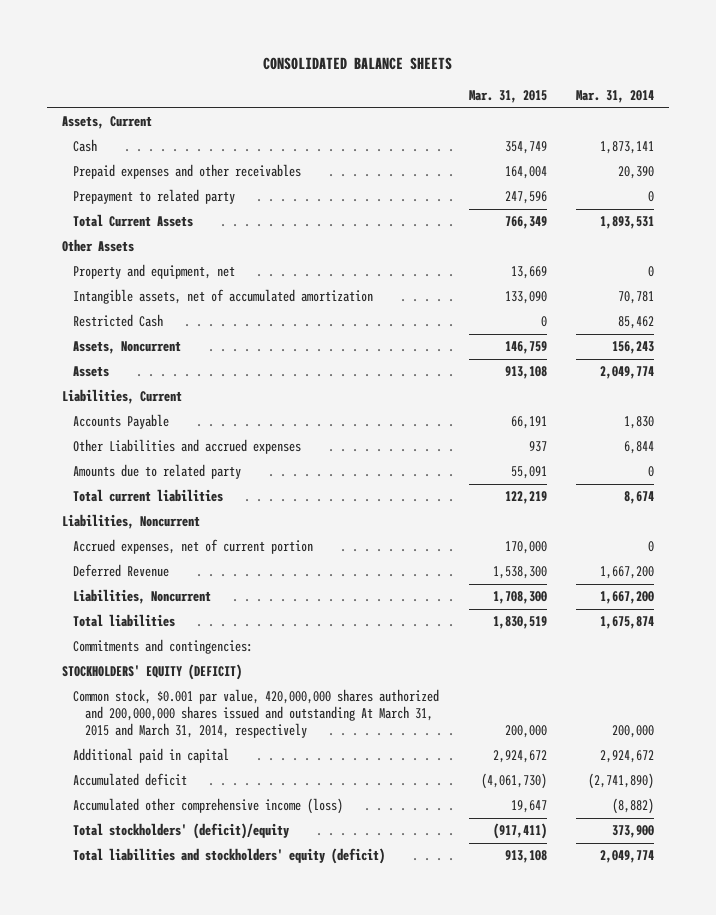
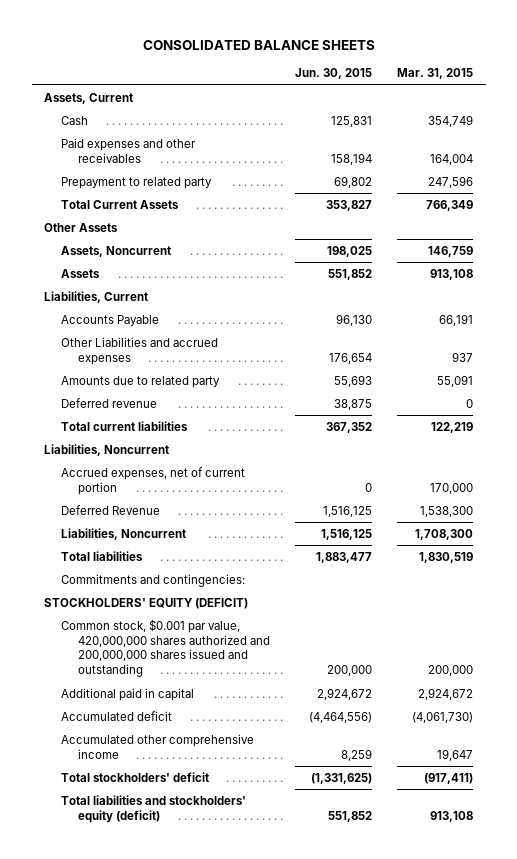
[576,90,655,104] Mar. 31, 2014 -> none
none -> [295,68,373,80] Jun. 30, 2015
[73,164,302,180] Prepaid expenses and other receivables -> [61,137,197,163] Paid expenses and other receivables
[73,264,236,280] Property and equipment, net -> none
[73,289,374,305] Intangible assets, net of accumulated amortization -> none
[73,314,164,328] Restricted Cash -> none
none -> [61,397,158,408] Deferred revenue
[73,689,440,739] Common stock, $0.001 par value, 420,000,000 shares authorized and 200,000,000 shares issued and outstanding At March 31, 2015 and March 31, 2014, respectively -> [61,618,271,678] Common stock, $0.001 par value, 420,000,000 shares authorized and 200,000,000 shares issued and outstanding
[73,798,344,815] Accumulated other comprehensive income (loss) -> [61,733,255,759] Accumulated other comprehensive income
[73,823,290,840] Total stockholders' (deficit)/equity -> [61,771,210,782] Total stockholders' deficit

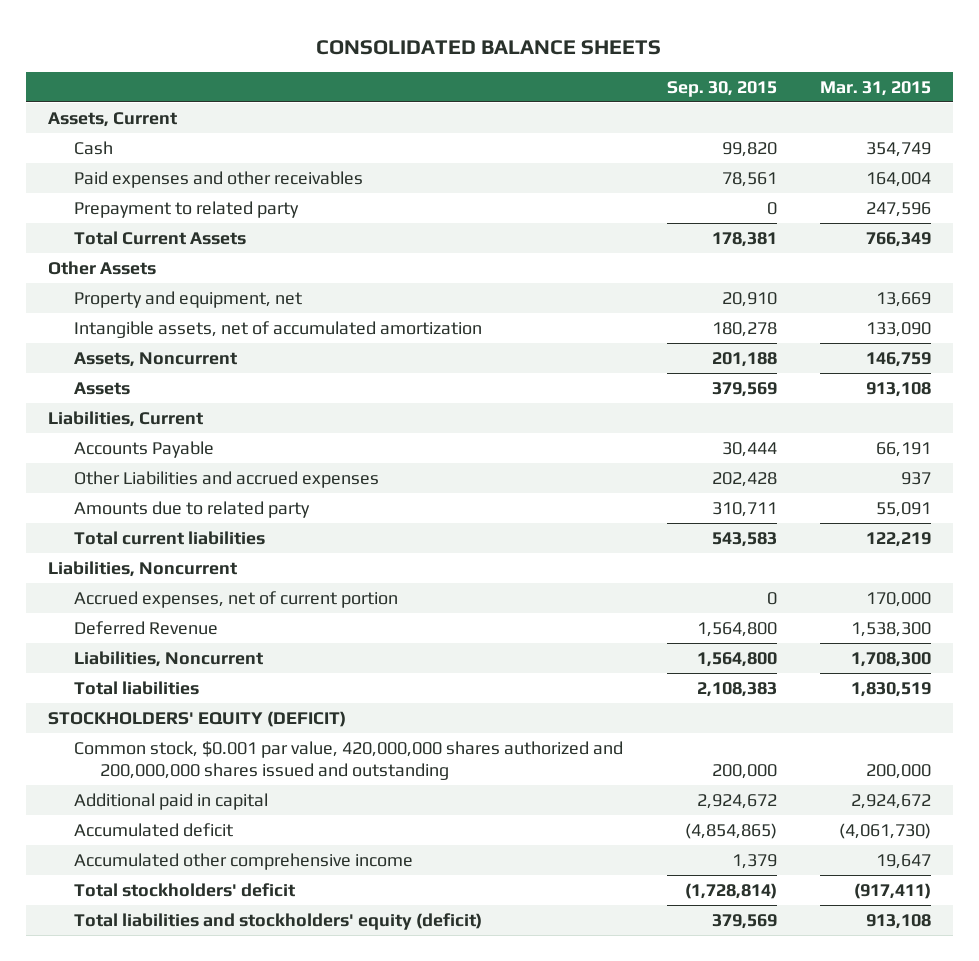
[295,68,373,80] Jun. 30, 2015 -> none
none -> [666,80,777,97] Sep. 30, 2015
none -> [74,290,303,308] Property and equipment, net
none -> [74,320,483,338] Intangible assets, net of accumulated amortization
[61,397,158,408] Deferred revenue -> none
[61,573,246,587] Commitments and contingencies: -> none

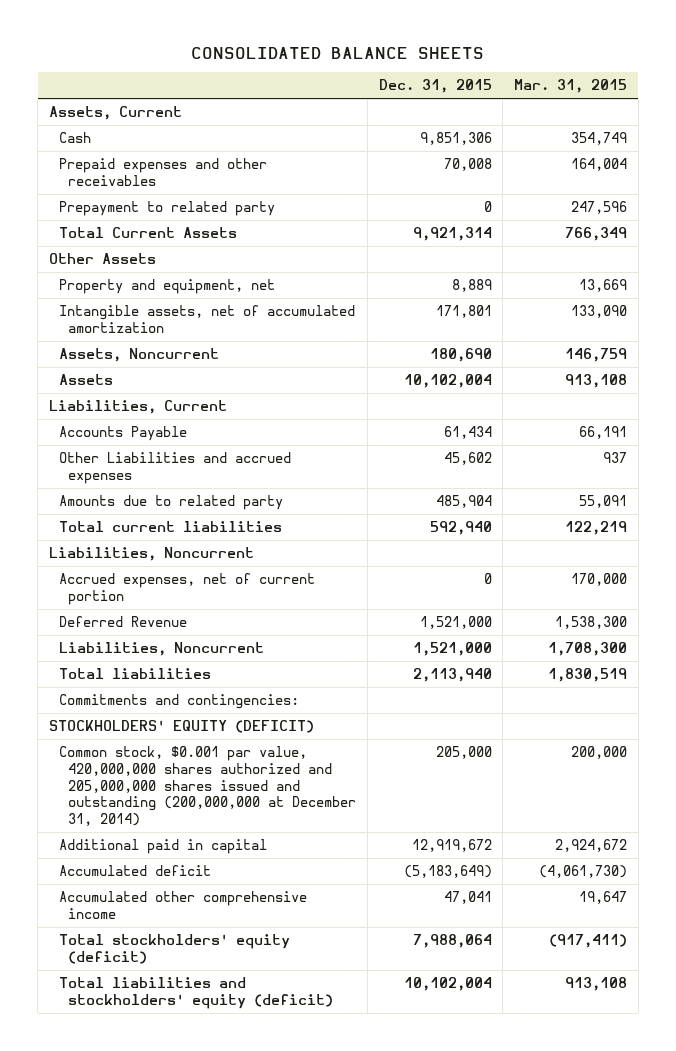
[666,80,777,97] Sep. 30, 2015 -> none
none -> [378,79,492,94] Dec. 31, 2015
[74,170,364,188] Paid expenses and other receivables -> [58,158,267,186] Prepaid expenses and other receivables
none -> [58,694,299,710] Commitments and contingencies:
[74,740,624,781] Common stock, $0.001 par value, 420,000,000 shares authorized and 200,000,000 shares issued and outstanding -> [58,746,357,826] Common stock, $0.001 par value, 420,000,000 shares authorized and 205,000,000 shares issued and outstanding (200,000,000 at December 31, 2014)
[74,882,296,897] Total stockholders' deficit -> [58,934,290,964] Total stockholders' equity (deficit)

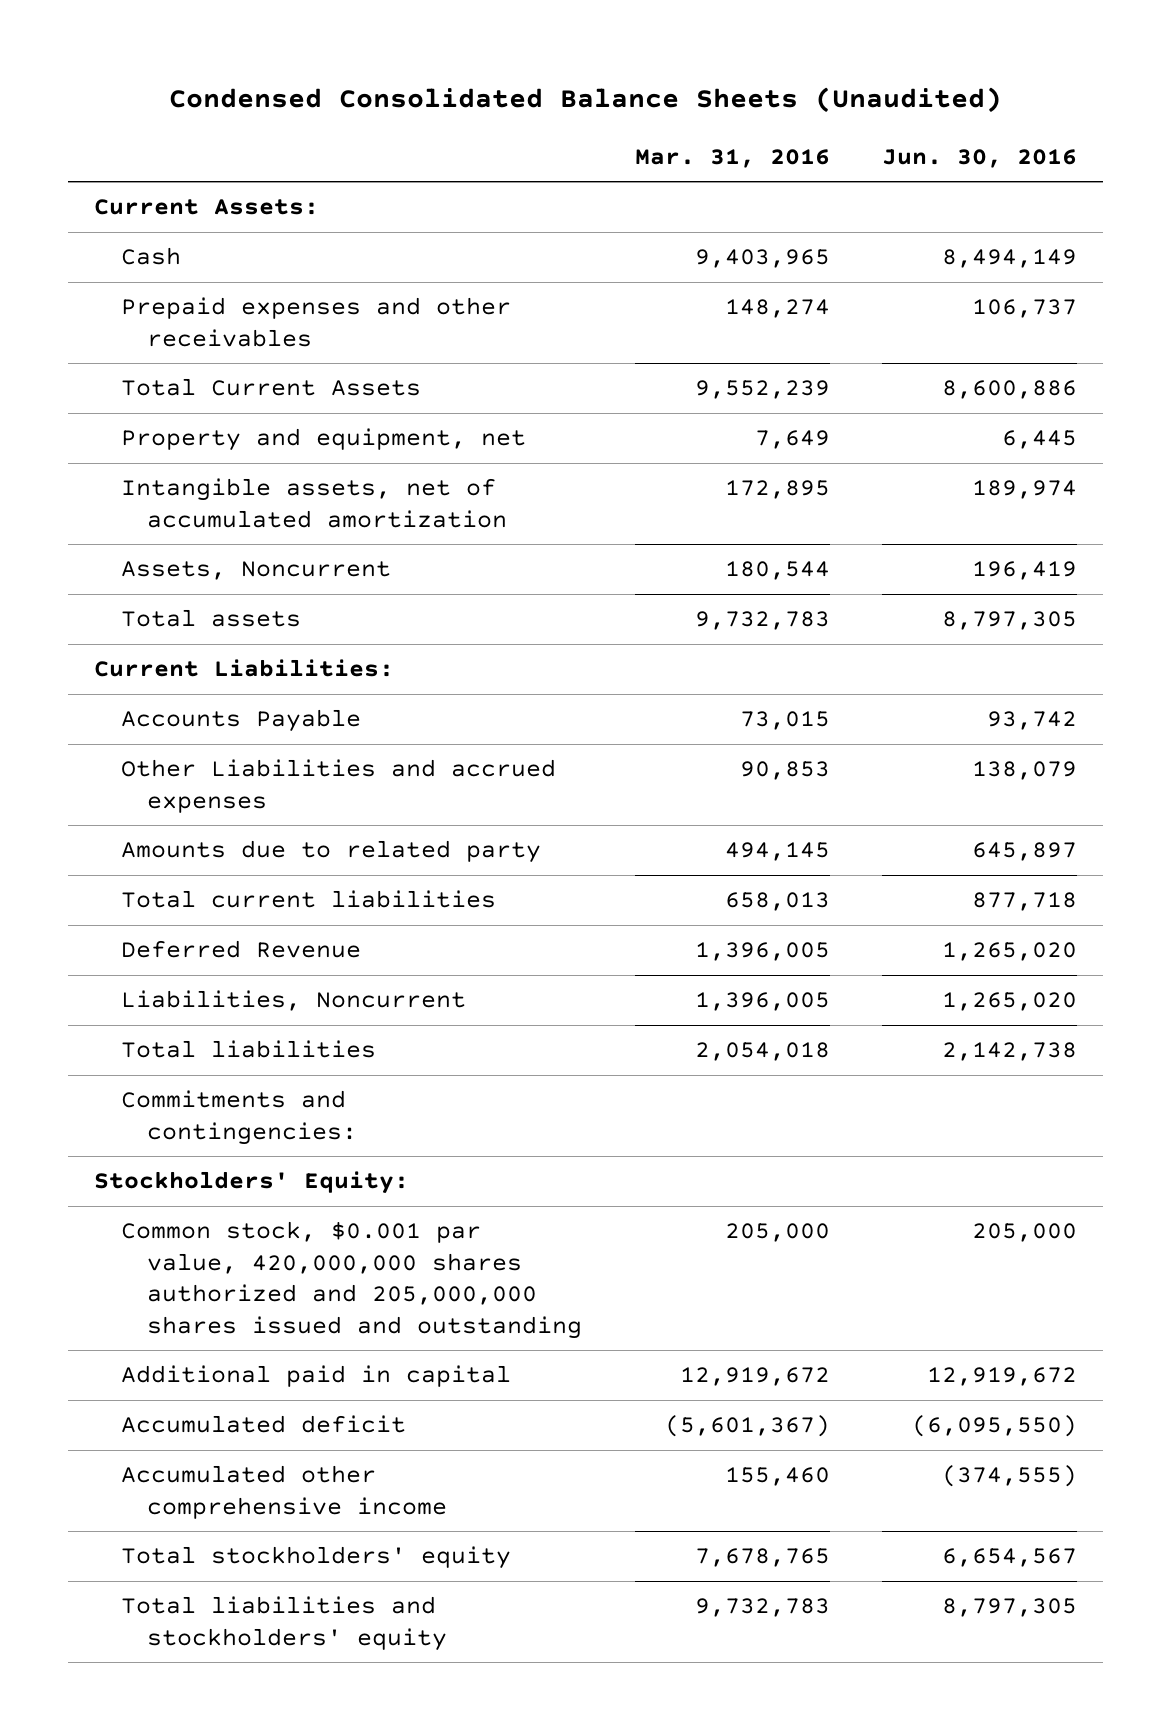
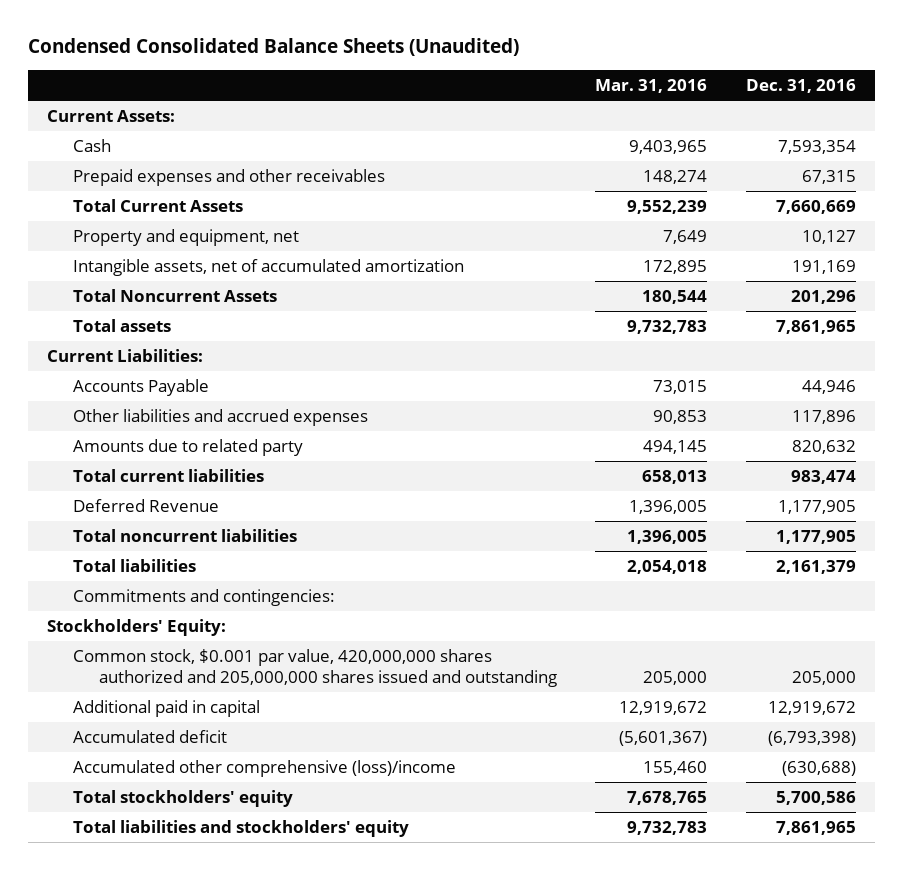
[882,148,1078,168] Jun. 30, 2016 -> none
none -> [745,79,856,94] Dec. 31, 2016
[120,561,391,581] Assets, Noncurrent -> [72,288,277,302] Total Noncurrent Assets
[120,759,556,813] Other Liabilities and accrued expenses -> [72,408,368,426] Other liabilities and accrued expenses
[120,990,466,1012] Liabilities, Noncurrent -> [72,528,297,542] Total noncurrent liabilities
[120,1465,448,1519] Accumulated other comprehensive income -> [72,759,456,777] Accumulated other comprehensive (loss)/income

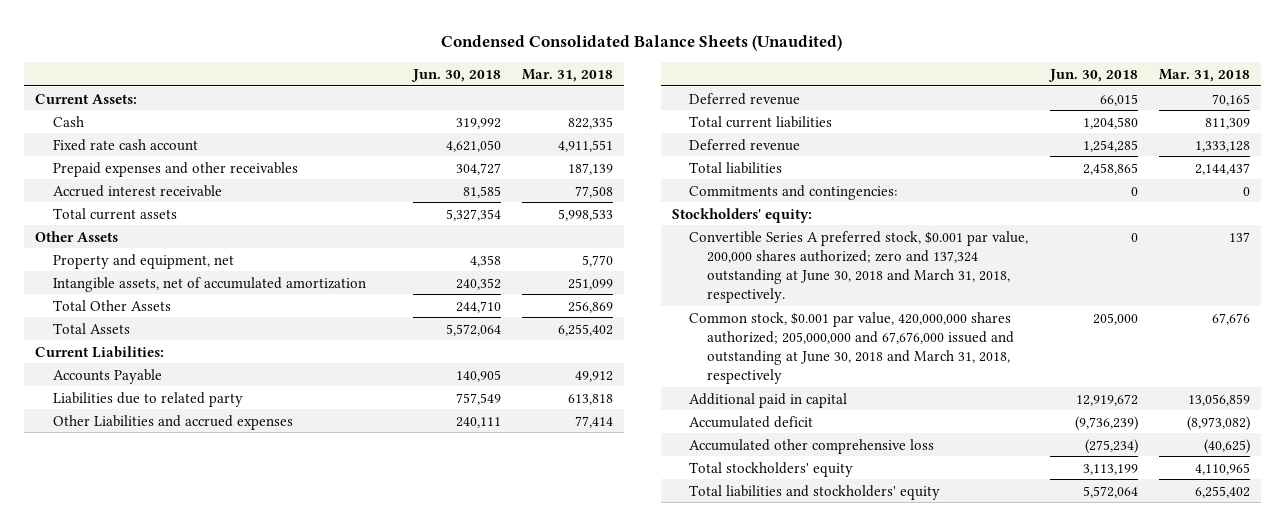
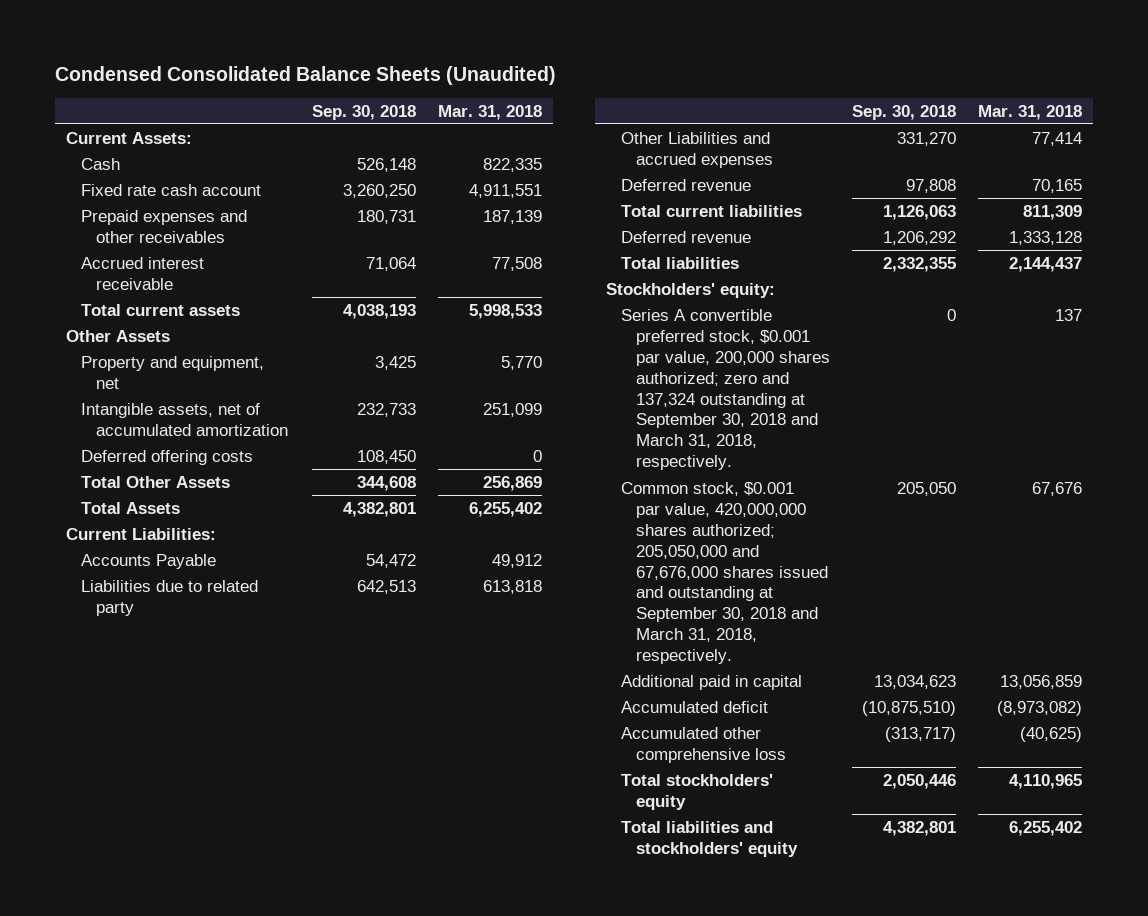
[410,68,501,82] Jun. 30, 2018 -> none
none -> [311,104,416,120] Sep. 30, 2018
none -> [80,449,253,465] Deferred offering costs
[689,184,899,200] Commitments and contingencies: -> none
[689,230,1029,303] Convertible Series A preferred stock, $0.001 par value, 200,000 shares authorized; zero and 137,324 outstanding at June 30, 2018 and March 31, 2018, respectively. -> [621,308,831,471] Series A convertible preferred stock, $0.001 par value, 200,000 shares authorized; zero and 137,324 outstanding at September 30, 2018 and March 31, 2018, respectively.
[689,311,1014,384] Common stock, $0.001 par value, 420,000,000 shares authorized; 205,000,000 and 67,676,000 issued and outstanding at June 30, 2018 and March 31, 2018, respectively -> [621,481,829,665] Common stock, $0.001 par value, 420,000,000 shares authorized; 205,050,000 and 67,676,000 shares issued and outstanding at September 30, 2018 and March 31, 2018, respectively.

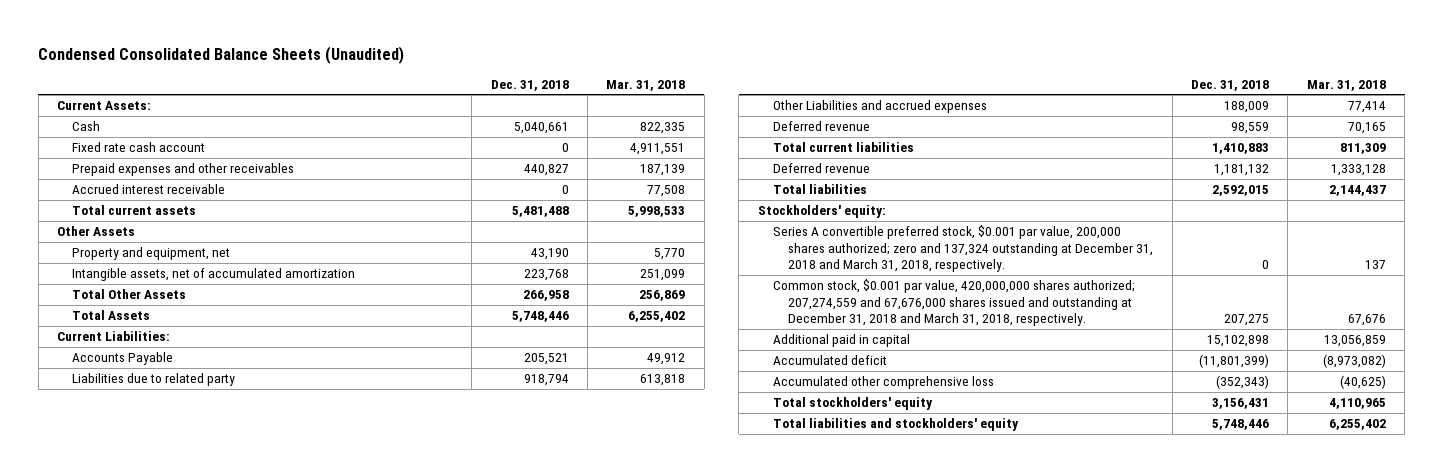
[311,104,416,120] Sep. 30, 2018 -> none
none -> [490,79,569,91] Dec. 31, 2018
[80,449,253,465] Deferred offering costs -> none
[621,308,831,471] Series A convertible preferred stock, $0.001 par value, 200,000 shares authorized; zero and 137,324 outstanding at September 30, 2018 and March 31, 2018, respectively. -> [772,225,1154,273] Series A convertible preferred stock, $0.001 par value, 200,000 shares authorized; zero and 137,324 outstanding at December 31, 2018 and March 31, 2018, respectively.
[621,481,829,665] Common stock, $0.001 par value, 420,000,000 shares authorized; 205,050,000 and 67,676,000 shares issued and outstanding at September 30, 2018 and March 31, 2018, respectively. -> [772,279,1135,327] Common stock, $0.001 par value, 420,000,000 shares authorized; 207,274,559 and 67,676,000 shares issued and outstanding at December 31, 2018 and March 31, 2018, respectively.

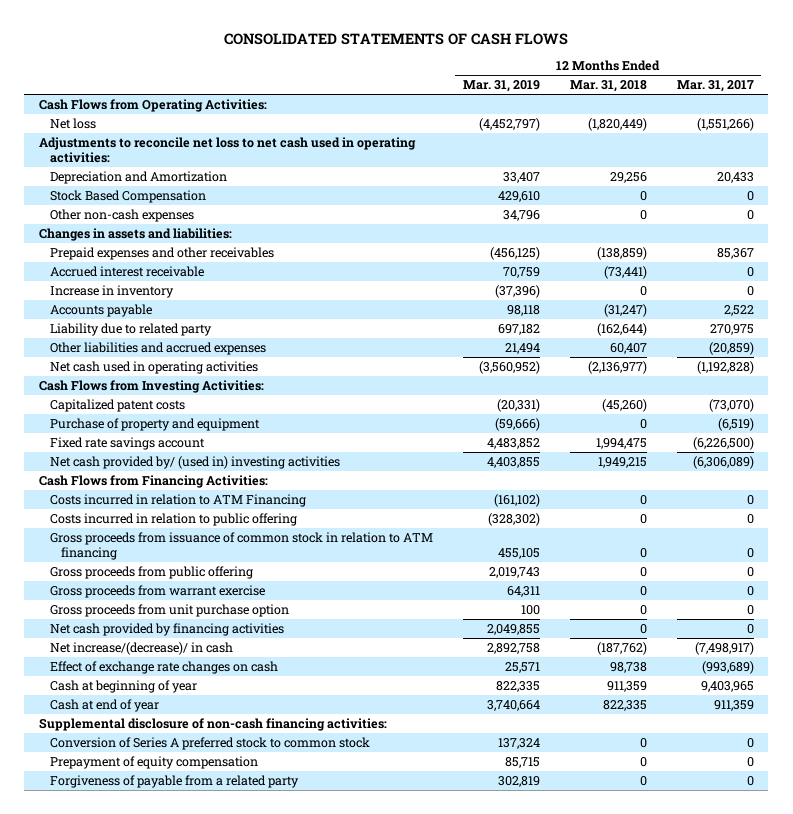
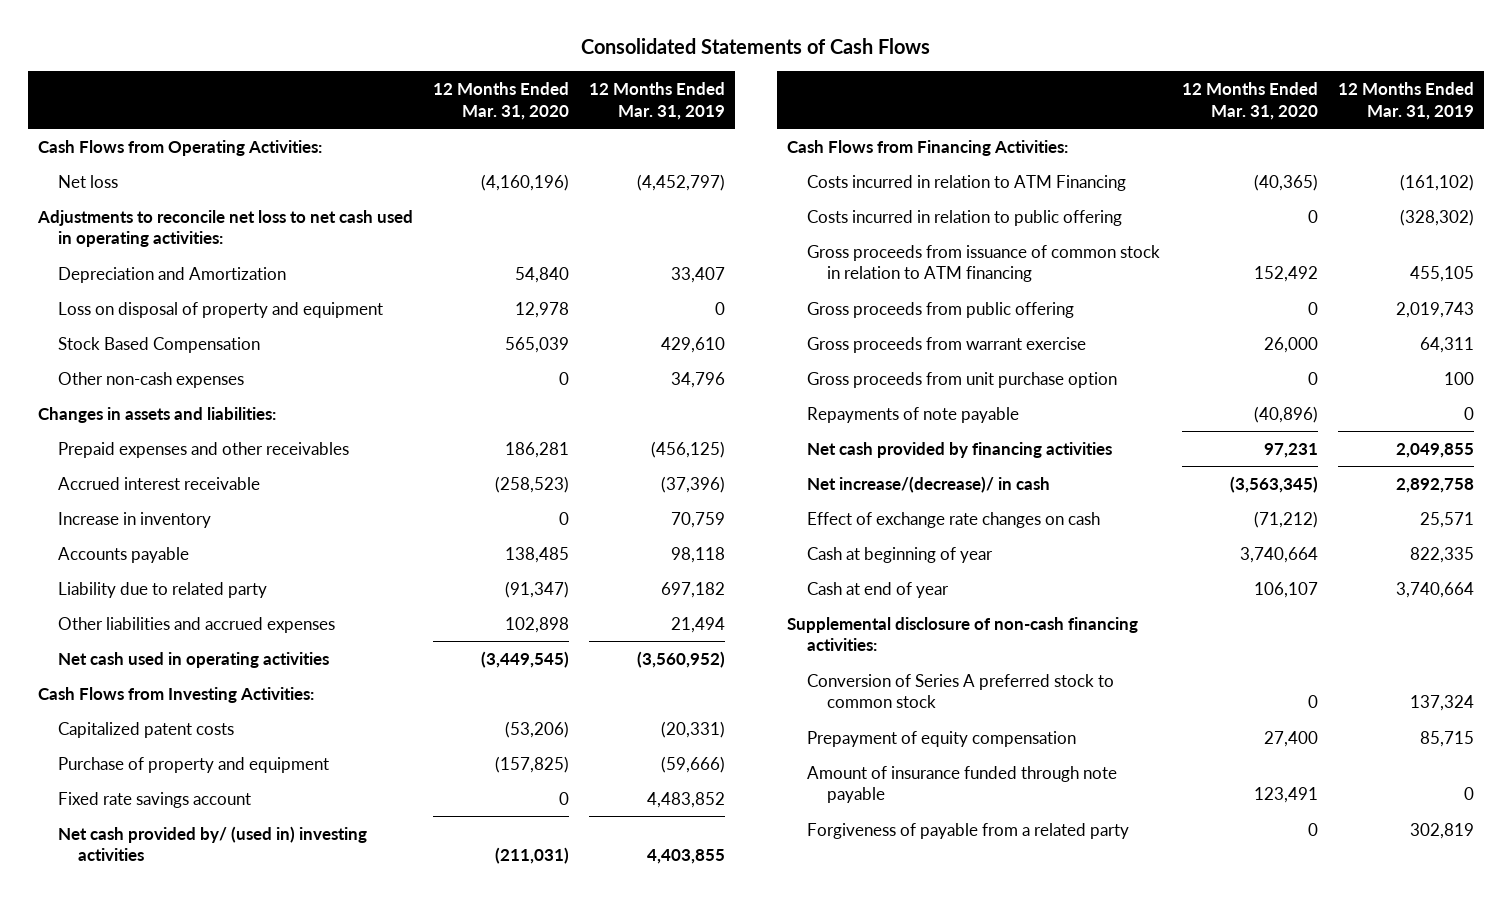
[224,32,569,45] CONSOLIDATED STATEMENTS OF CASH FLOWS -> [581,38,931,55] Consolidated Statements of Cash Flows
[569,80,647,93] Mar. 31, 2018 -> none
[676,80,754,93] Mar. 31, 2017 -> none
none -> [432,82,569,120] 12 Months Ended Mar. 31, 2020
none -> [57,301,383,318] Loss on disposal of property and equipment
[502,267,540,279] 70,759 -> [660,475,725,493] (37,396)
[494,285,540,299] (37,396) -> [670,511,725,528] 70,759
none -> [807,406,1020,423] Repayments of note payable
none -> [807,765,1118,804] Amount of insurance funded through note payable

